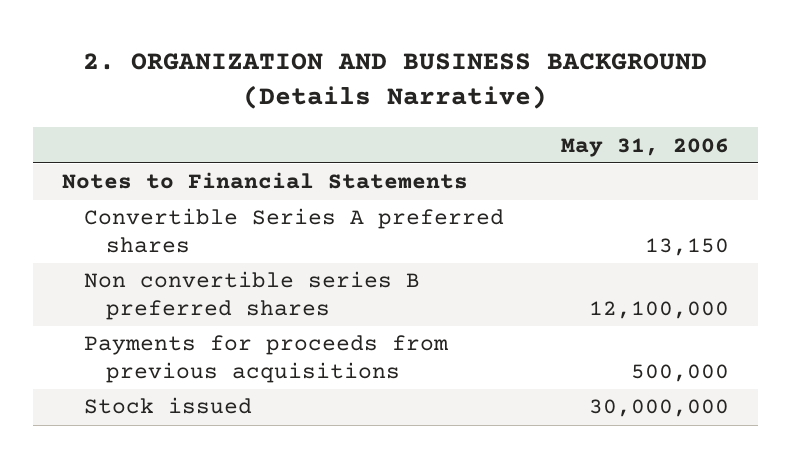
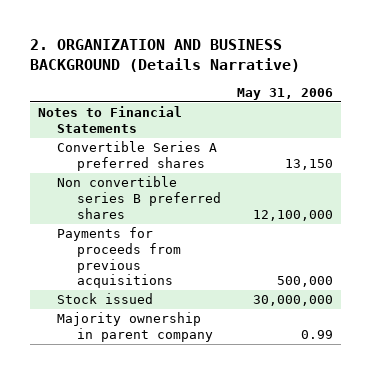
none -> [57,312,213,342] Majority ownership in parent company

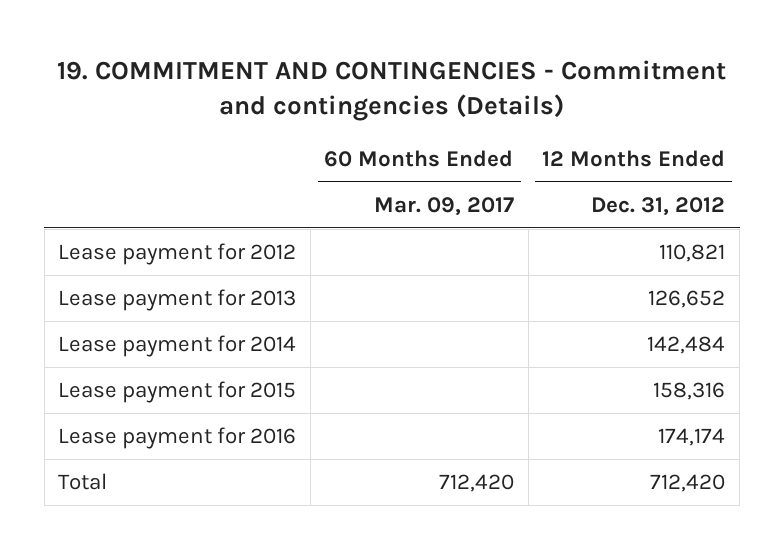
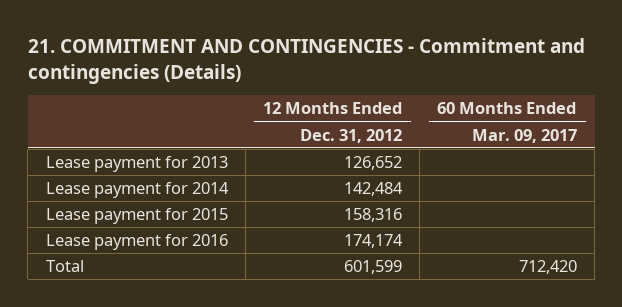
[56,59,726,121] 19. COMMITMENT AND CONTINGENCIES - Commitment and contingencies (Details) -> [27,38,585,84] 21. COMMITMENT AND CONTINGENCIES - Commitment and contingencies (Details)
[58,242,297,265] Lease payment for 2012 -> none
[650,473,726,492] 712,420 -> [344,260,403,275] 601,599

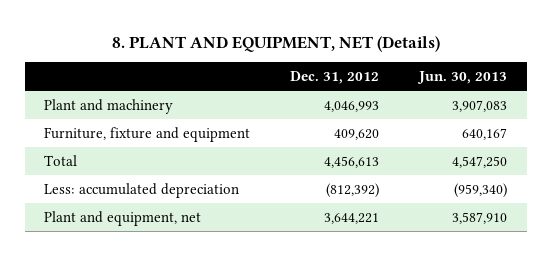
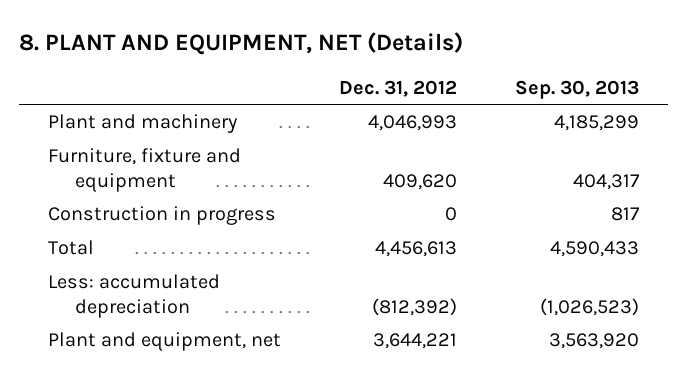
[416,71,507,85] Jun. 30, 2013 -> none
none -> [515,79,640,99] Sep. 30, 2013
none -> [47,206,276,226] Construction in progress

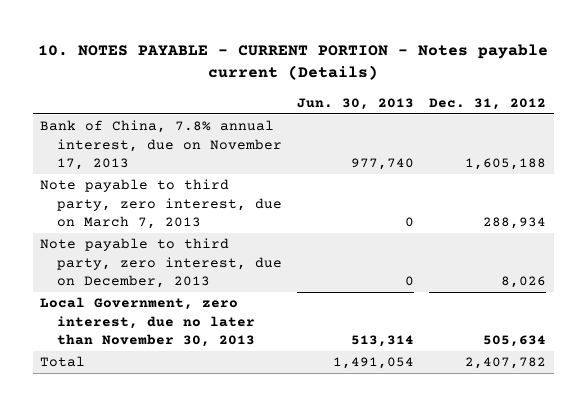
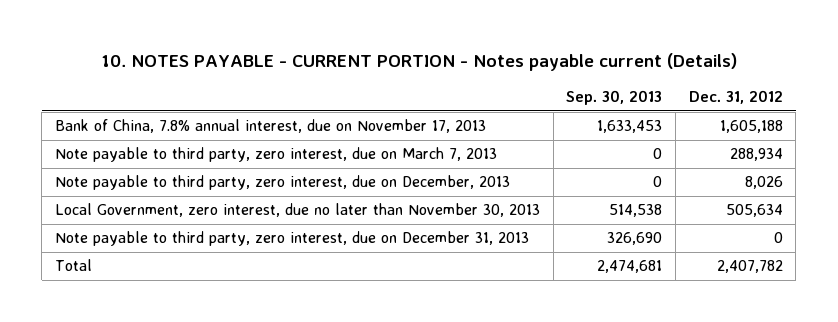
[297,97,415,110] Jun. 30, 2013 -> none
none -> [566,90,663,106] Sep. 30, 2013
none -> [55,231,530,247] Note payable to third party, zero interest, due on December 31, 2013

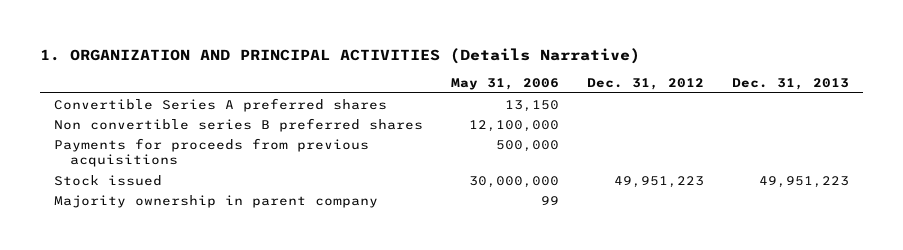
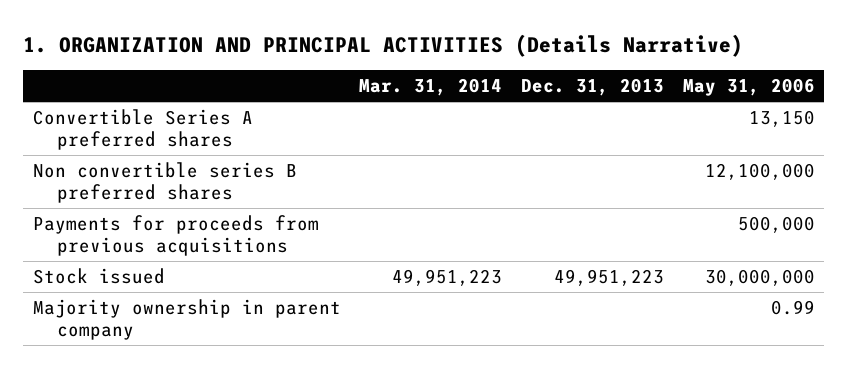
[587,78,705,91] Dec. 31, 2012 -> none
none -> [359,78,503,97] Mar. 31, 2014
[541,195,560,205] 99 -> [770,299,815,315] 0.99

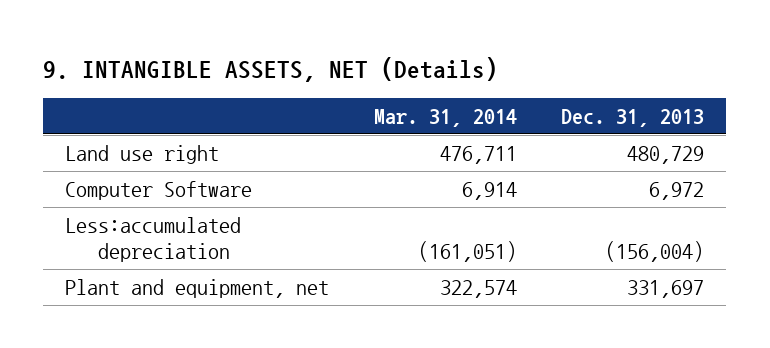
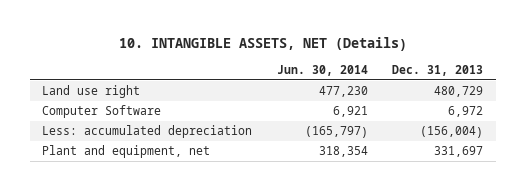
[43,56,499,82] 9. INTANGIBLE ASSETS, NET (Details) -> [118,36,407,51] 10. INTANGIBLE ASSETS, NET (Details)
[373,108,517,127] Mar. 31, 2014 -> none
none -> [276,64,368,76] Jun. 30, 2014
[65,216,242,262] Less:accumulated depreciation -> [42,125,253,139] Less: accumulated depreciation

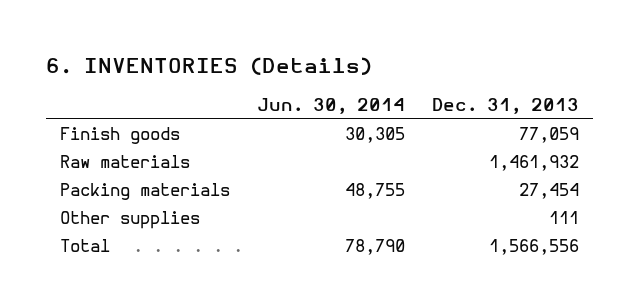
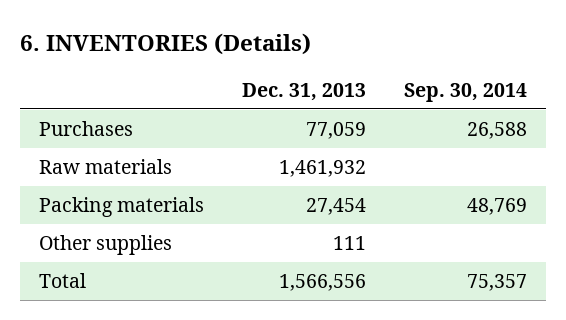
[256,97,405,114] Jun. 30, 2014 -> none
none -> [404,82,528,102] Sep. 30, 2014
[59,126,180,144] Finish goods -> [39,121,134,137] Purchases

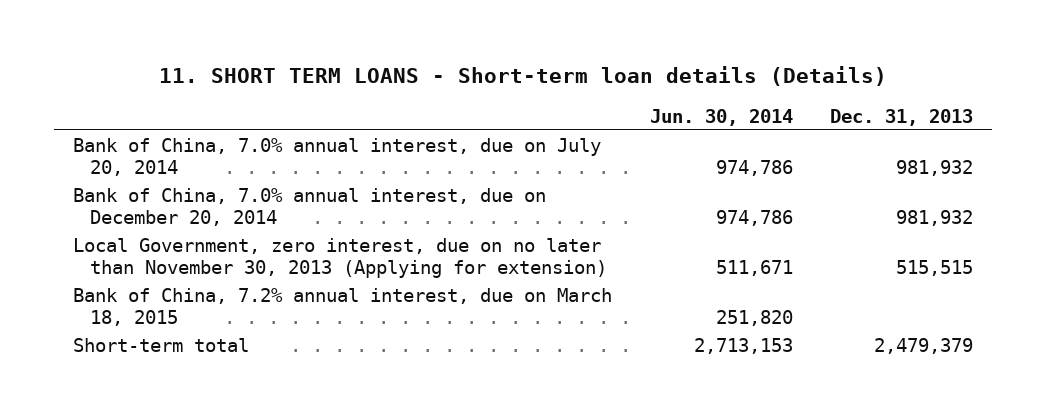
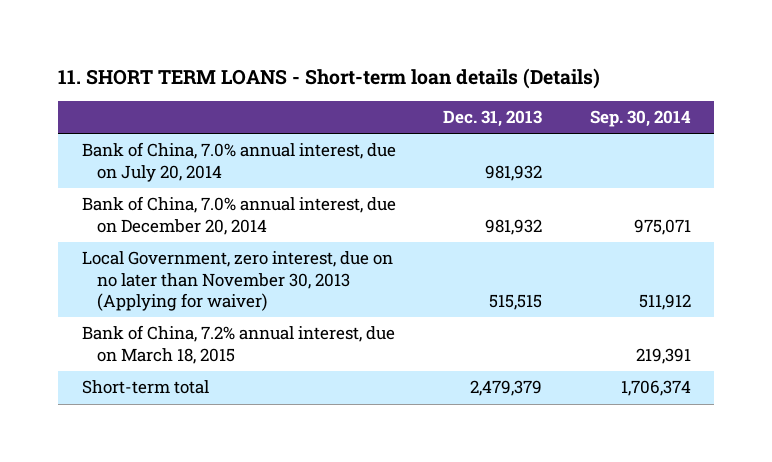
[649,108,793,126] Jun. 30, 2014 -> none
none -> [589,110,691,128] Sep. 30, 2014
[73,237,607,278] Local Government, zero interest, due on no later than November 30, 2013 (Applying for extension) -> [81,251,393,311] Local Government, zero interest, due on no later than November 30, 2013 (Applying for waiver)

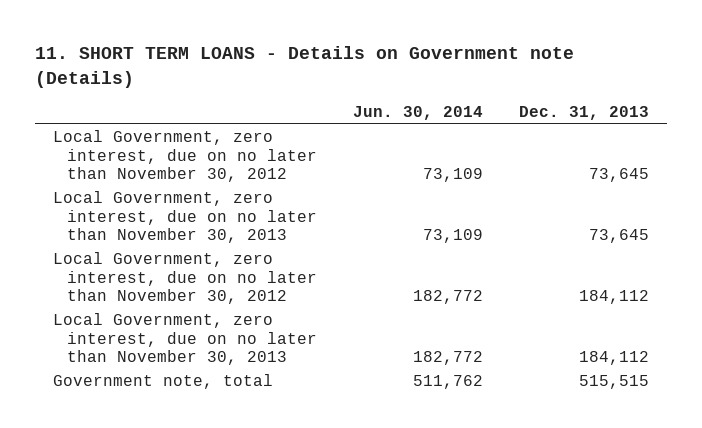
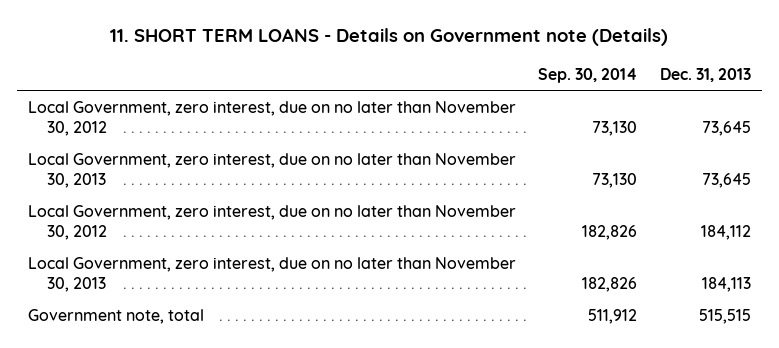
[352,105,483,120] Jun. 30, 2014 -> none
none -> [538,67,638,83] Sep. 30, 2014
[579,351,650,366] 184,112 -> [701,276,751,292] 184,113

